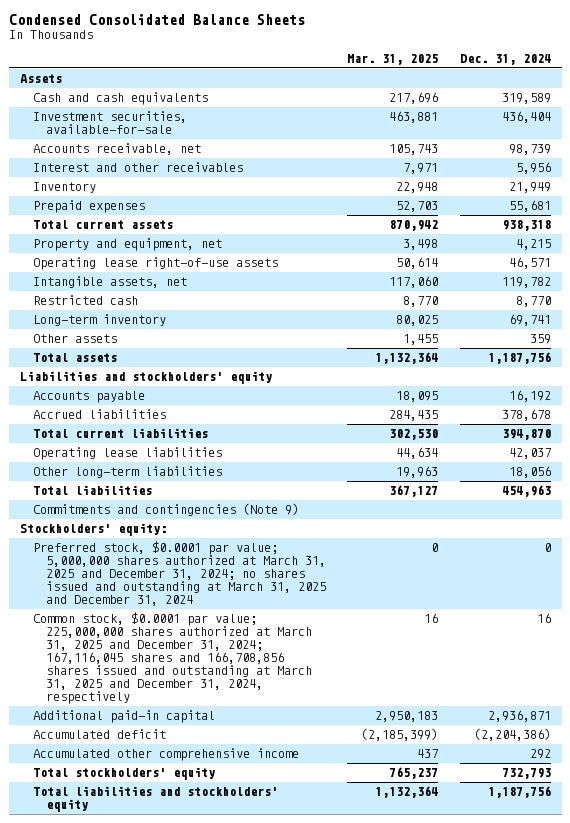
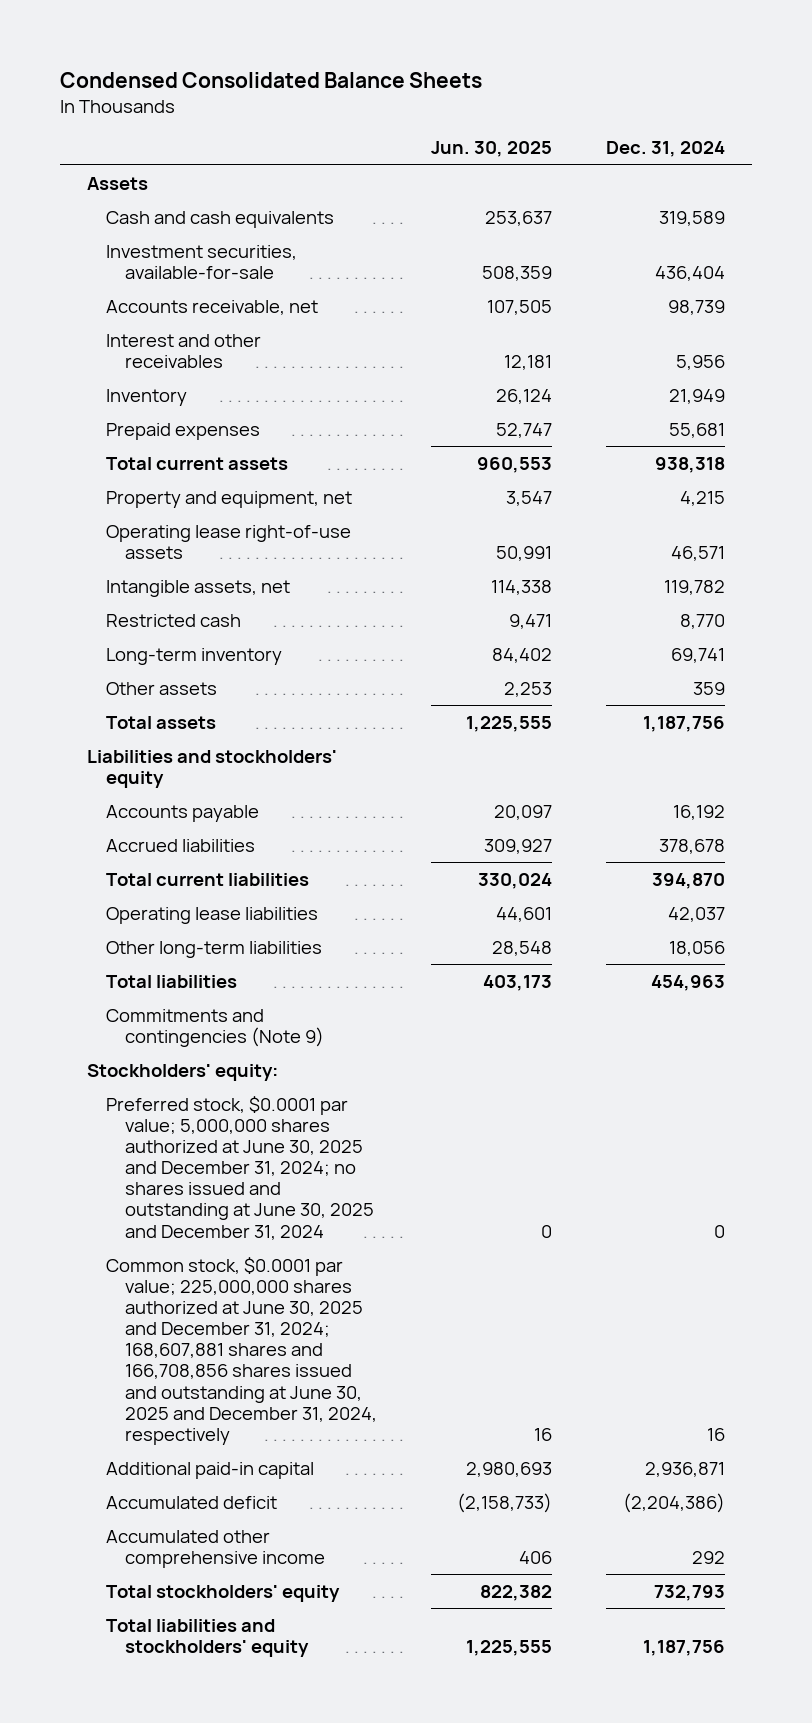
[347,54,439,66] Mar. 31, 2025 -> none
none -> [431,141,553,158] Jun. 30, 2025
[32,541,326,607] Preferred stock, $0.0001 par value; 5,000,000 shares authorized at March 31, 2025 and December 31, 2024; no shares issued and outstanding at March 31, 2025 and December 31, 2024 -> [105,1095,375,1240] Preferred stock, $0.0001 par value; 5,000,000 shares authorized at June 30, 2025 and December 31, 2024; no shares issued and outstanding at June 30, 2025 and December 31, 2024
[32,612,312,705] Common stock, $0.0001 par value; 225,000,000 shares authorized at March 31, 2025 and December 31, 2024; 167,116,045 shares and 166,708,856 shares issued and outstanding at March 31, 2025 and December 31, 2024, respectively -> [105,1256,378,1445] Common stock, $0.0001 par value; 225,000,000 shares authorized at June 30, 2025 and December 31, 2024; 168,607,881 shares and 166,708,856 shares issued and outstanding at June 30, 2025 and December 31, 2024, respectively

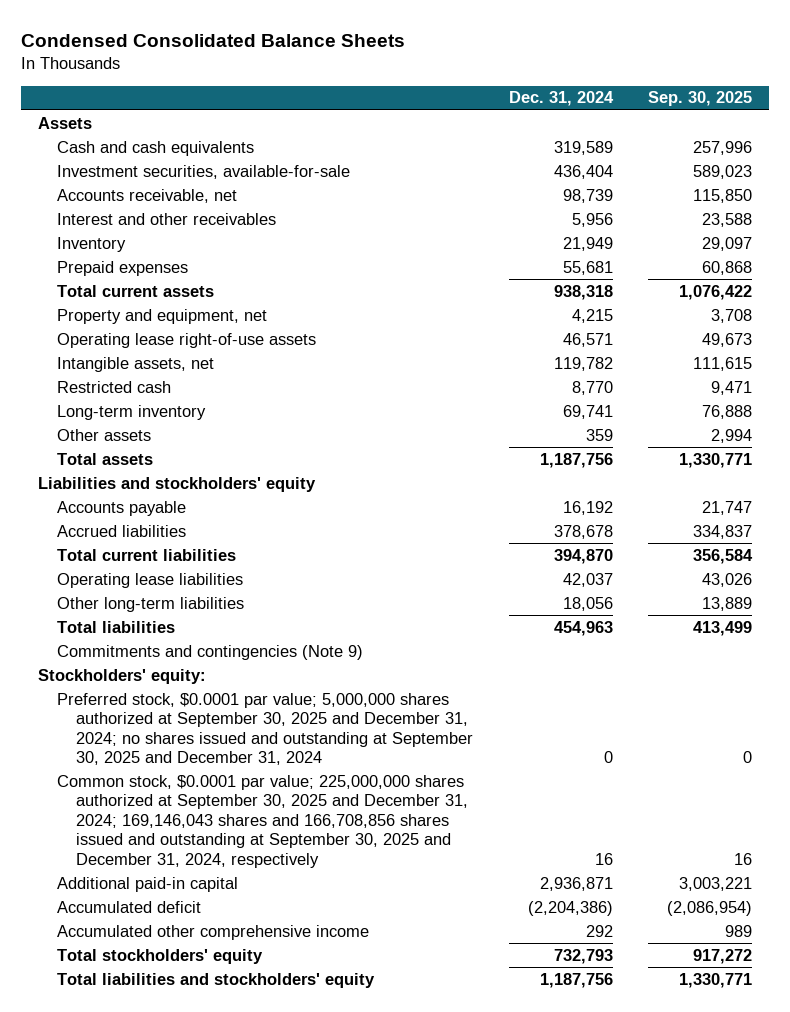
[431,141,553,158] Jun. 30, 2025 -> none
none -> [647,91,752,107] Sep. 30, 2025
[105,1095,375,1240] Preferred stock, $0.0001 par value; 5,000,000 shares authorized at June 30, 2025 and December 31, 2024; no shares issued and outstanding at June 30, 2025 and December 31, 2024 -> [57,692,474,766] Preferred stock, $0.0001 par value; 5,000,000 shares authorized at September 30, 2025 and December 31, 2024; no shares issued and outstanding at September 30, 2025 and December 31, 2024
[105,1256,378,1445] Common stock, $0.0001 par value; 225,000,000 shares authorized at June 30, 2025 and December 31, 2024; 168,607,881 shares and 166,708,856 shares issued and outstanding at June 30, 2025 and December 31, 2024, respectively -> [57,774,469,868] Common stock, $0.0001 par value; 225,000,000 shares authorized at September 30, 2025 and December 31, 2024; 169,146,043 shares and 166,708,856 shares issued and outstanding at September 30, 2025 and December 31, 2024, respectively

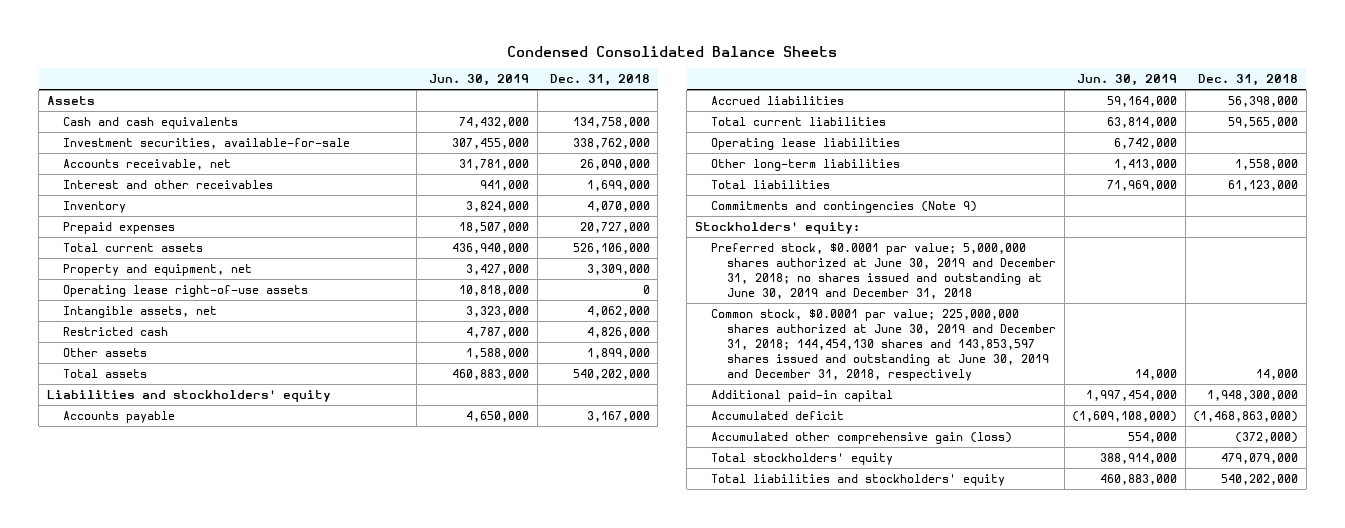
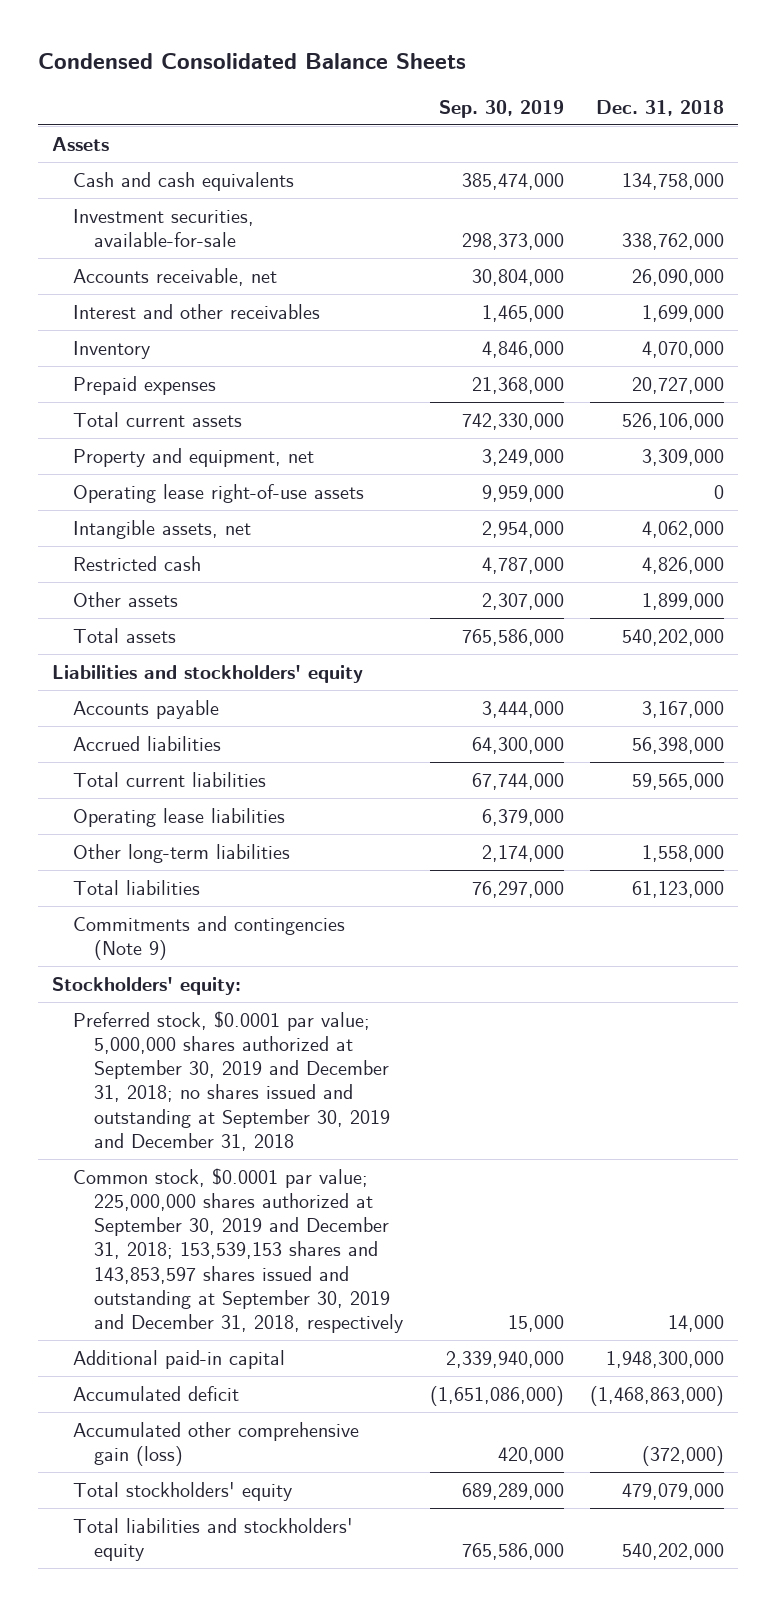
[429,74,530,87] Jun. 30, 2019 -> none
none -> [438,100,564,119] Sep. 30, 2019
[711,242,1057,299] Preferred stock, $0.0001 par value; 5,000,000 shares authorized at June 30, 2019 and December 31, 2018; no shares issued and outstanding at June 30, 2019 and December 31, 2018 -> [72,1010,391,1151] Preferred stock, $0.0001 par value; 5,000,000 shares authorized at September 30, 2019 and December 31, 2018; no shares issued and outstanding at September 30, 2019 and December 31, 2018
[711,308,1057,381] Common stock, $0.0001 par value; 225,000,000 shares authorized at June 30, 2019 and December 31, 2018; 144,454,130 shares and 143,853,597 shares issued and outstanding at June 30, 2019 and December 31, 2018, respectively -> [72,1167,404,1334] Common stock, $0.0001 par value; 225,000,000 shares authorized at September 30, 2019 and December 31, 2018; 153,539,153 shares and 143,853,597 shares issued and outstanding at September 30, 2019 and December 31, 2018, respectively

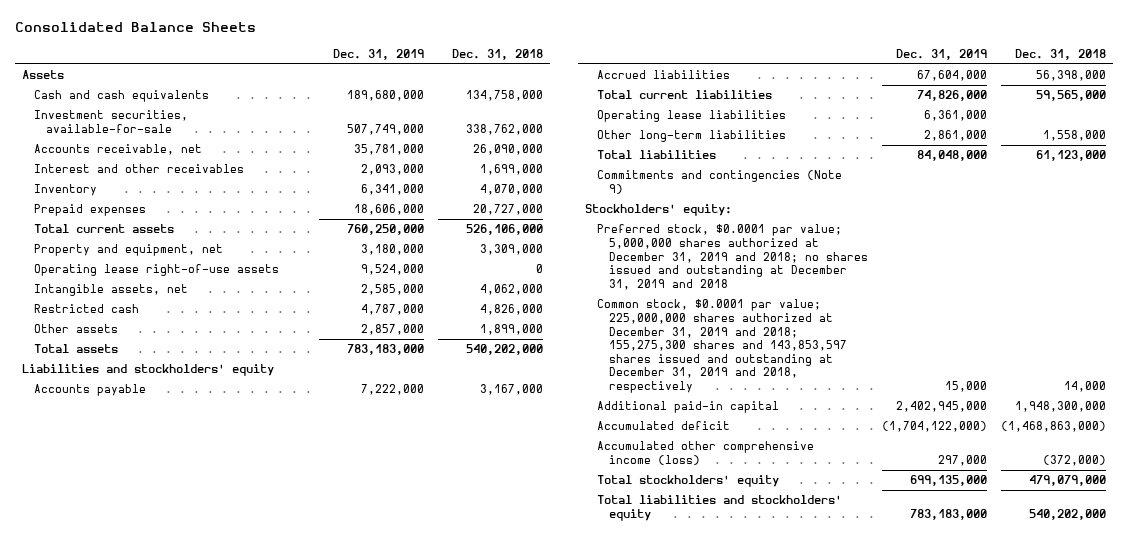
[38,53,467,70] Condensed Consolidated Balance Sheets -> [14,22,256,33] Consolidated Balance Sheets
[438,100,564,119] Sep. 30, 2019 -> none
none -> [332,48,424,60] Dec. 31, 2019
[72,1010,391,1151] Preferred stock, $0.0001 par value; 5,000,000 shares authorized at September 30, 2019 and December 31, 2018; no shares issued and outstanding at September 30, 2019 and December 31, 2018 -> [596,224,868,290] Preferred stock, $0.0001 par value; 5,000,000 shares authorized at December 31, 2019 and 2018; no shares issued and outstanding at December 31, 2019 and 2018
[72,1167,404,1334] Common stock, $0.0001 par value; 225,000,000 shares authorized at September 30, 2019 and December 31, 2018; 153,539,153 shares and 143,853,597 shares issued and outstanding at September 30, 2019 and December 31, 2018, respectively -> [596,299,847,393] Common stock, $0.0001 par value; 225,000,000 shares authorized at December 31, 2019 and 2018; 155,275,300 shares and 143,853,597 shares issued and outstanding at December 31, 2019 and 2018, respectively
[72,1421,359,1466] Accumulated other comprehensive gain (loss) -> [596,441,814,465] Accumulated other comprehensive income (loss)

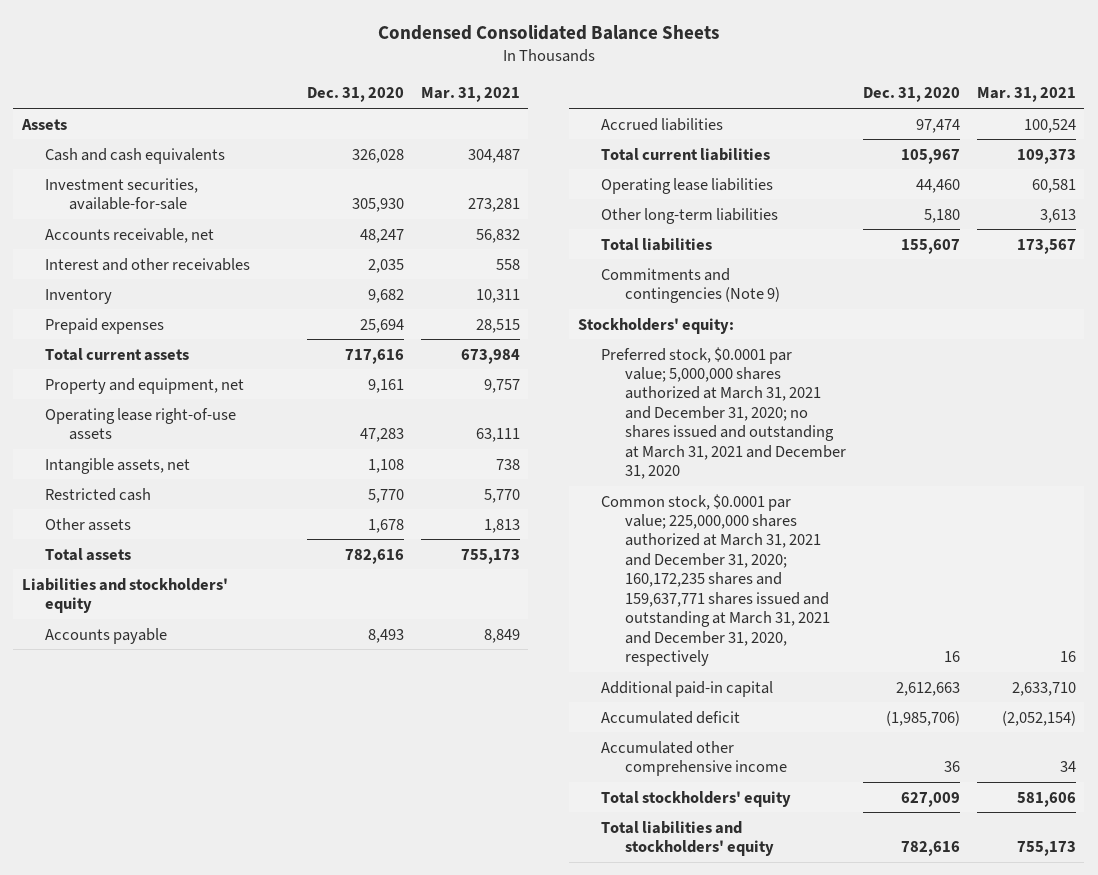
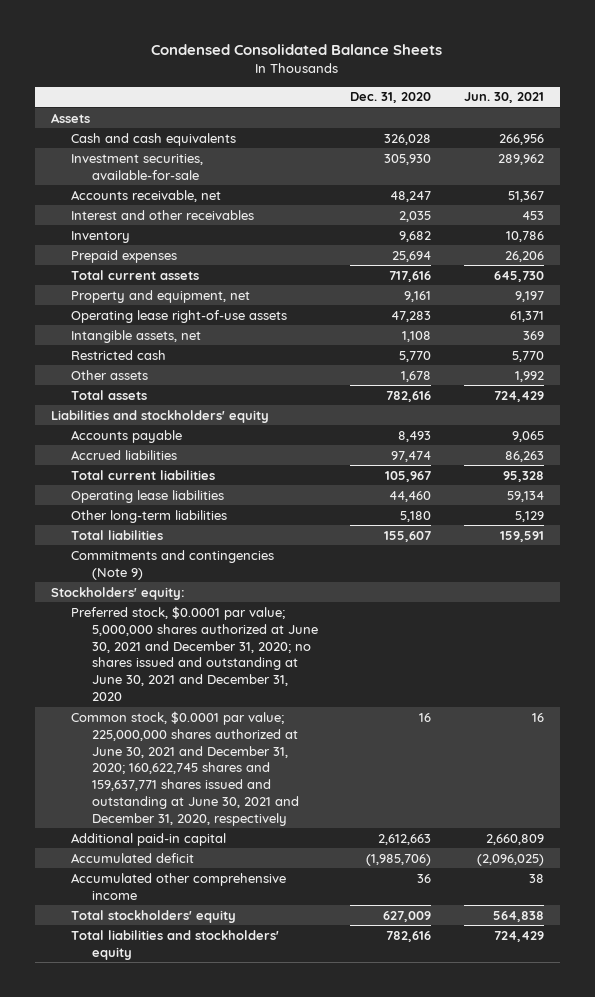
[420,87,520,103] Mar. 31, 2021 -> none
none -> [463,92,544,104] Jun. 30, 2021
[601,346,846,480] Preferred stock, $0.0001 par value; 5,000,000 shares authorized at March 31, 2021 and December 31, 2020; no shares issued and outstanding at March 31, 2021 and December 31, 2020 -> [71,605,318,702] Preferred stock, $0.0001 par value; 5,000,000 shares authorized at June 30, 2021 and December 31, 2020; no shares issued and outstanding at June 30, 2021 and December 31, 2020
[601,493,830,667] Common stock, $0.0001 par value; 225,000,000 shares authorized at March 31, 2021 and December 31, 2020; 160,172,235 shares and 159,637,771 shares issued and outstanding at March 31, 2021 and December 31, 2020, respectively -> [71,710,299,827] Common stock, $0.0001 par value; 225,000,000 shares authorized at June 30, 2021 and December 31, 2020; 160,622,745 shares and 159,637,771 shares issued and outstanding at June 30, 2021 and December 31, 2020, respectively

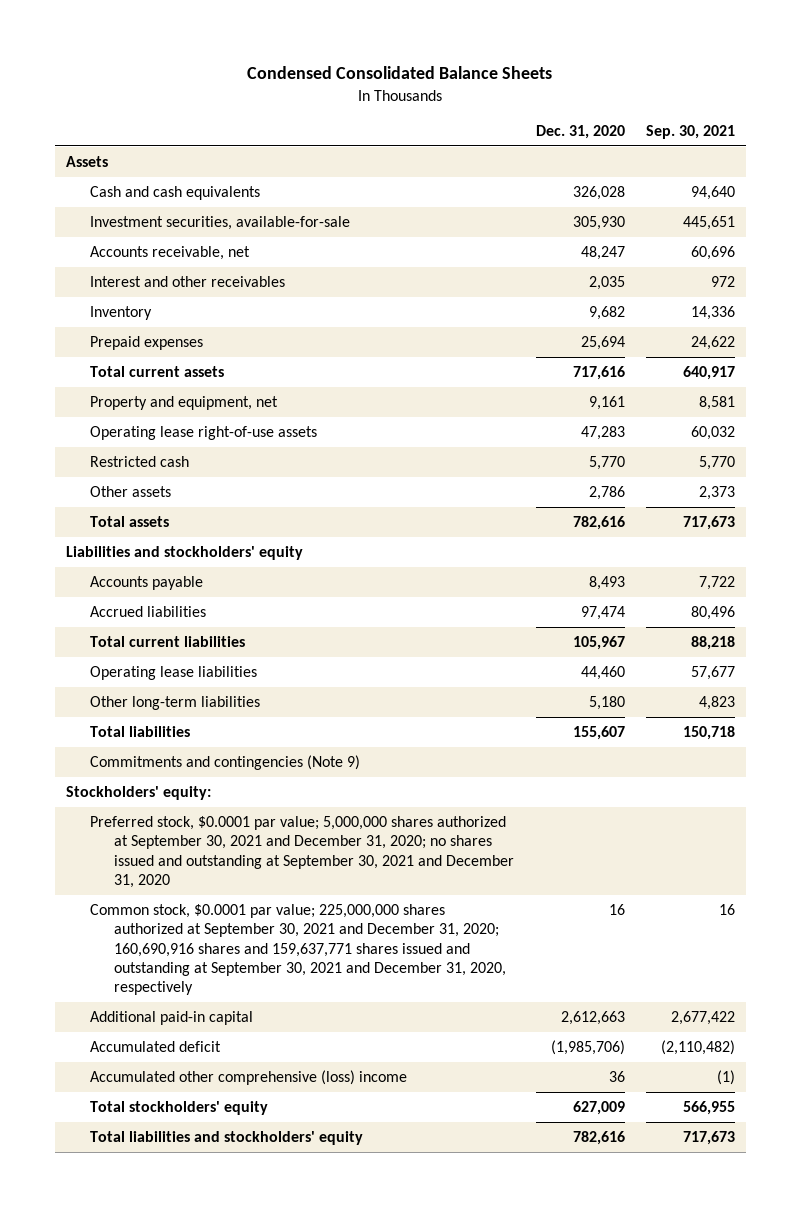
[463,92,544,104] Jun. 30, 2021 -> none
none -> [646,125,736,140] Sep. 30, 2021
[71,329,202,343] Intangible assets, net -> none
[401,370,432,382] 1,678 -> [588,485,625,500] 2,786
[71,605,318,702] Preferred stock, $0.0001 par value; 5,000,000 shares authorized at June 30, 2021 and December 31, 2020; no shares issued and outstanding at June 30, 2021 and December 31, 2020 -> [89,815,515,888] Preferred stock, $0.0001 par value; 5,000,000 shares authorized at September 30, 2021 and December 31, 2020; no shares issued and outstanding at September 30, 2021 and December 31, 2020
[71,710,299,827] Common stock, $0.0001 par value; 225,000,000 shares authorized at June 30, 2021 and December 31, 2020; 160,622,745 shares and 159,637,771 shares issued and outstanding at June 30, 2021 and December 31, 2020, respectively -> [89,903,507,996] Common stock, $0.0001 par value; 225,000,000 shares authorized at September 30, 2021 and December 31, 2020; 160,690,916 shares and 159,637,771 shares issued and outstanding at September 30, 2021 and December 31, 2020, respectively
[71,872,287,900] Accumulated other comprehensive income -> [89,1069,407,1085] Accumulated other comprehensive (loss) income

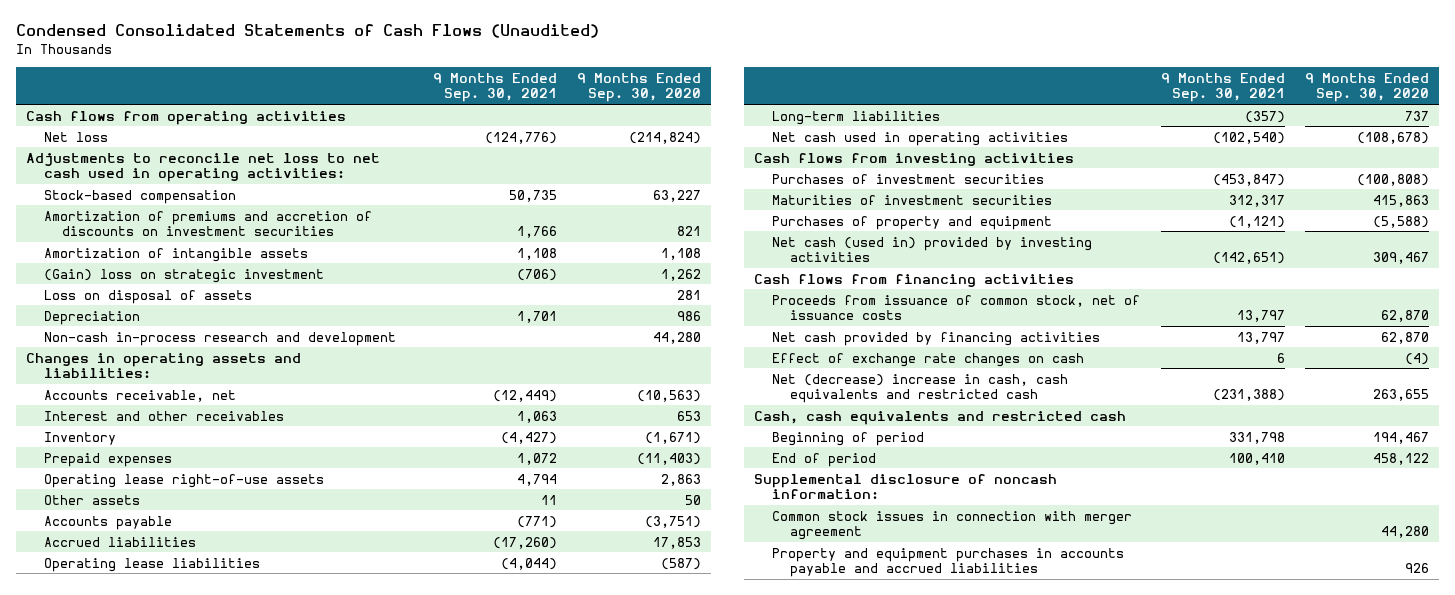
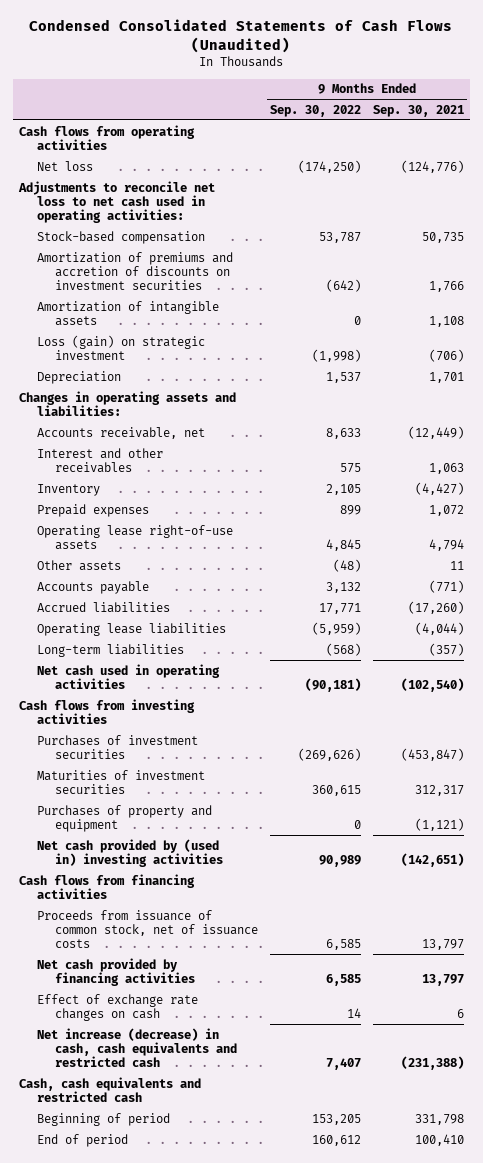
[577,72,702,103] 9 Months Ended Sep. 30, 2020 -> none
none -> [270,104,362,117] Sep. 30, 2022
[44,289,253,304] Loss on disposal of assets -> none
[44,268,325,283] (Gain) loss on strategic investment -> [36,334,205,360] Loss (gain) on strategic investment
[44,331,397,346] Non-cash in-process research and development -> none
[772,236,1093,263] Net cash (used in) provided by investing activities -> [36,838,223,867] Net cash provided by (used in) investing activities
[772,373,1069,404] Net (decrease) increase in cash, cash equivalents and restricted cash -> [36,1027,237,1068] Net increase (decrease) in cash, cash equivalents and restricted cash
[754,473,1058,500] Supplemental disclosure of noncash information: -> none
[772,510,1133,541] Common stock issues in connection with merger agreement -> none
[772,547,1125,578] Property and equipment purchases in accounts payable and accrued liabilities -> none

